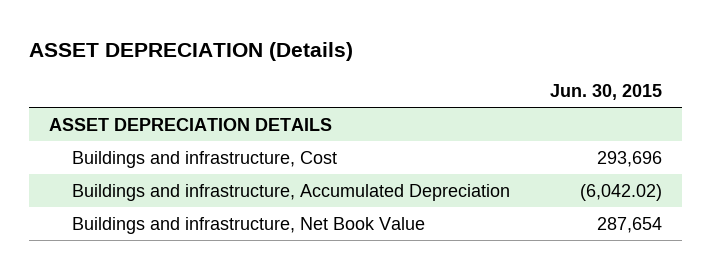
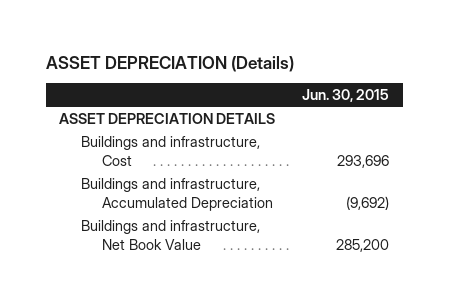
[580,183,663,201] (6,042.02) -> [346,195,390,210] (9,692)
[597,216,663,233] 287,654 -> [336,238,390,252] 285,200

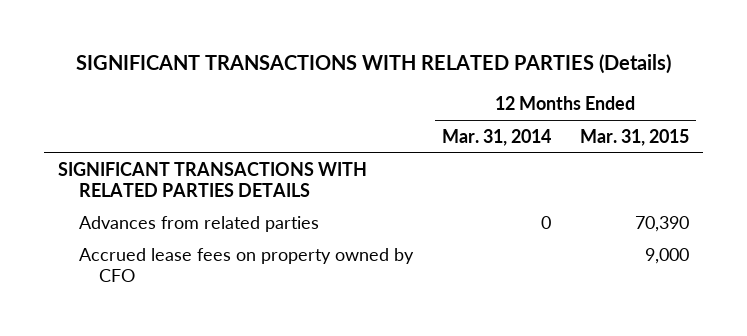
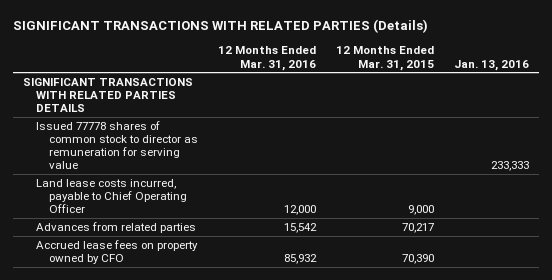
[441,128,551,146] Mar. 31, 2014 -> none
none -> [218,46,317,71] 12 Months Ended Mar. 31, 2016
none -> [454,59,530,71] Jan. 13, 2016
none -> [35,120,199,170] Issued 77778 shares of common stock to director as remuneration for serving value
none -> [35,178,188,214] Land lease costs incurred, payable to Chief Operating Officer
[634,216,689,233] 70,390 -> [402,222,435,233] 70,217
[644,248,689,265] 9,000 -> [402,253,435,264] 70,390

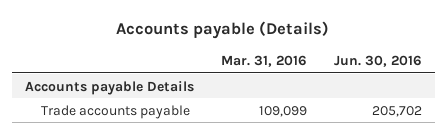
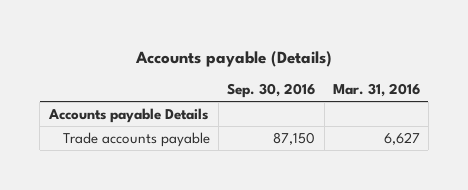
[333,55,422,68] Jun. 30, 2016 -> none
none -> [227,83,316,99] Sep. 30, 2016
[258,105,307,117] 109,099 -> [383,131,420,145] 6,627

